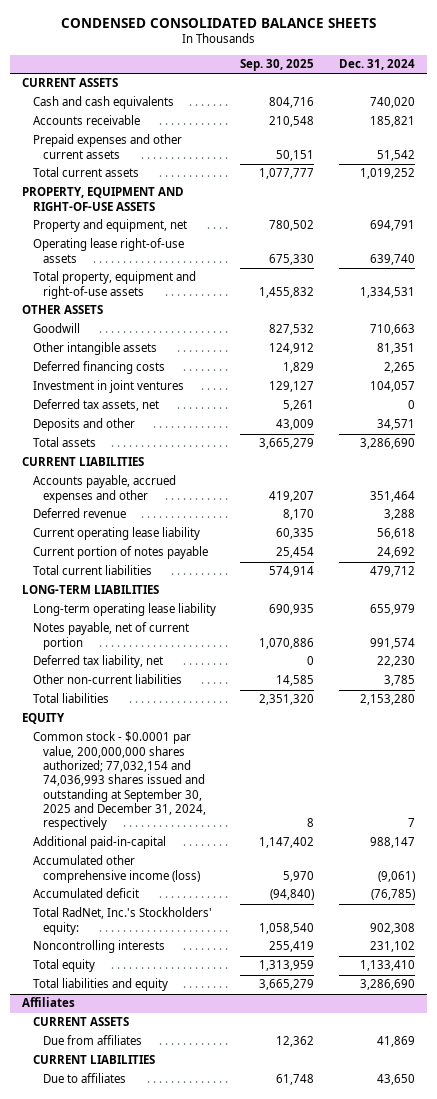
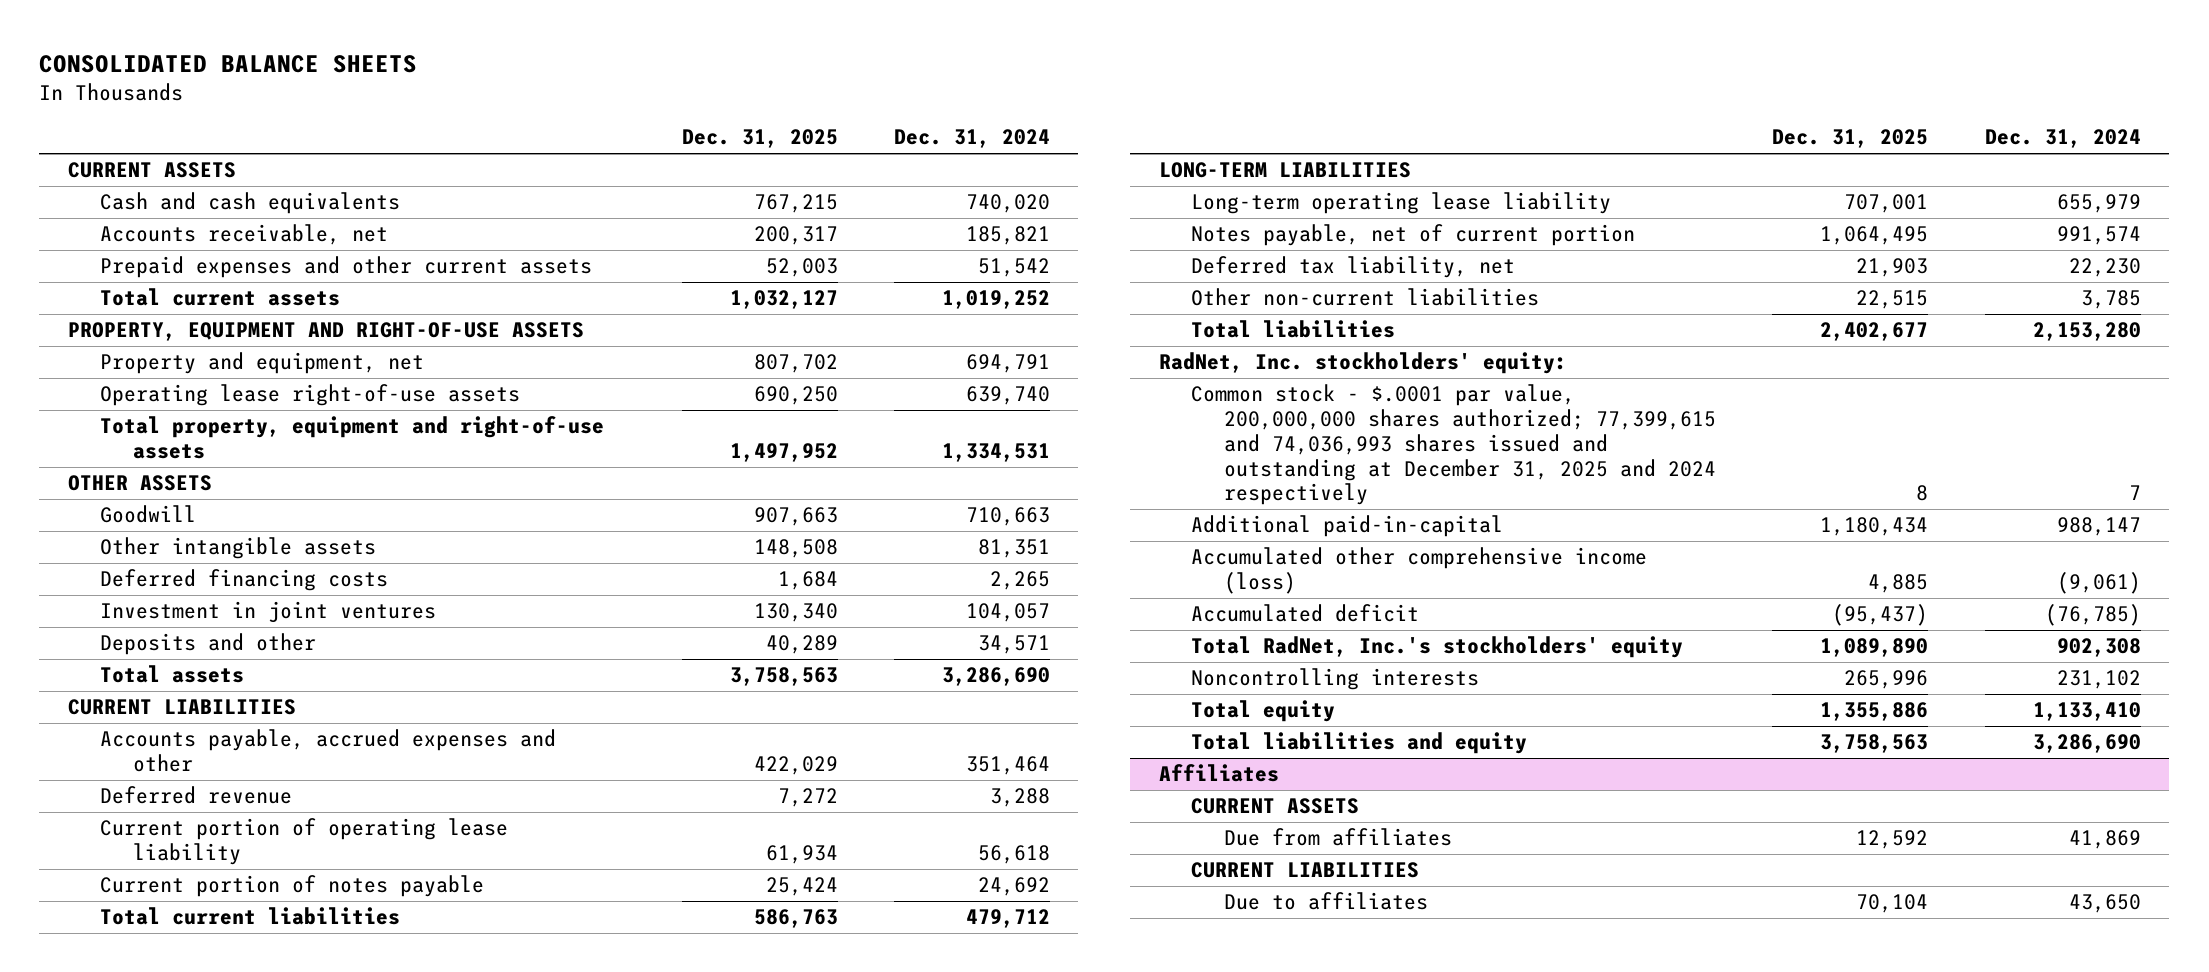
[60,17,376,28] CONDENSED CONSOLIDATED BALANCE SHEETS -> [39,54,418,73] CONSOLIDATED BALANCE SHEETS
[240,59,315,72] Sep. 30, 2025 -> none
none -> [681,129,838,149] Dec. 31, 2025
[32,115,140,126] Accounts receivable -> [100,224,389,246] Accounts receivable, net
[32,399,159,412] Deferred tax assets, net -> none
[32,527,200,541] Current operating lease liability -> [100,818,509,866] Current portion of operating lease liability
[22,713,66,725] EQUITY -> none
none -> [1158,352,1567,375] RadNet, Inc. stockholders' equity:
[32,731,207,831] Common stock - $0.0001 par value, 200,000,000 shares authorized; 77,032,154 and 74,036,993 shares issued and outstanding at September 30, 2025 and December 31, 2024, respectively -> [1191,384,1717,506] Common stock - $.0001 par value, 200,000,000 shares authorized; 77,399,615 and 74,036,993 shares issued and outstanding at December 31, 2025 and 2024 respectively
[32,907,212,935] Total RadNet, Inc.'s Stockholders' equity: -> [1191,636,1684,659] Total RadNet, Inc.'s stockholders' equity

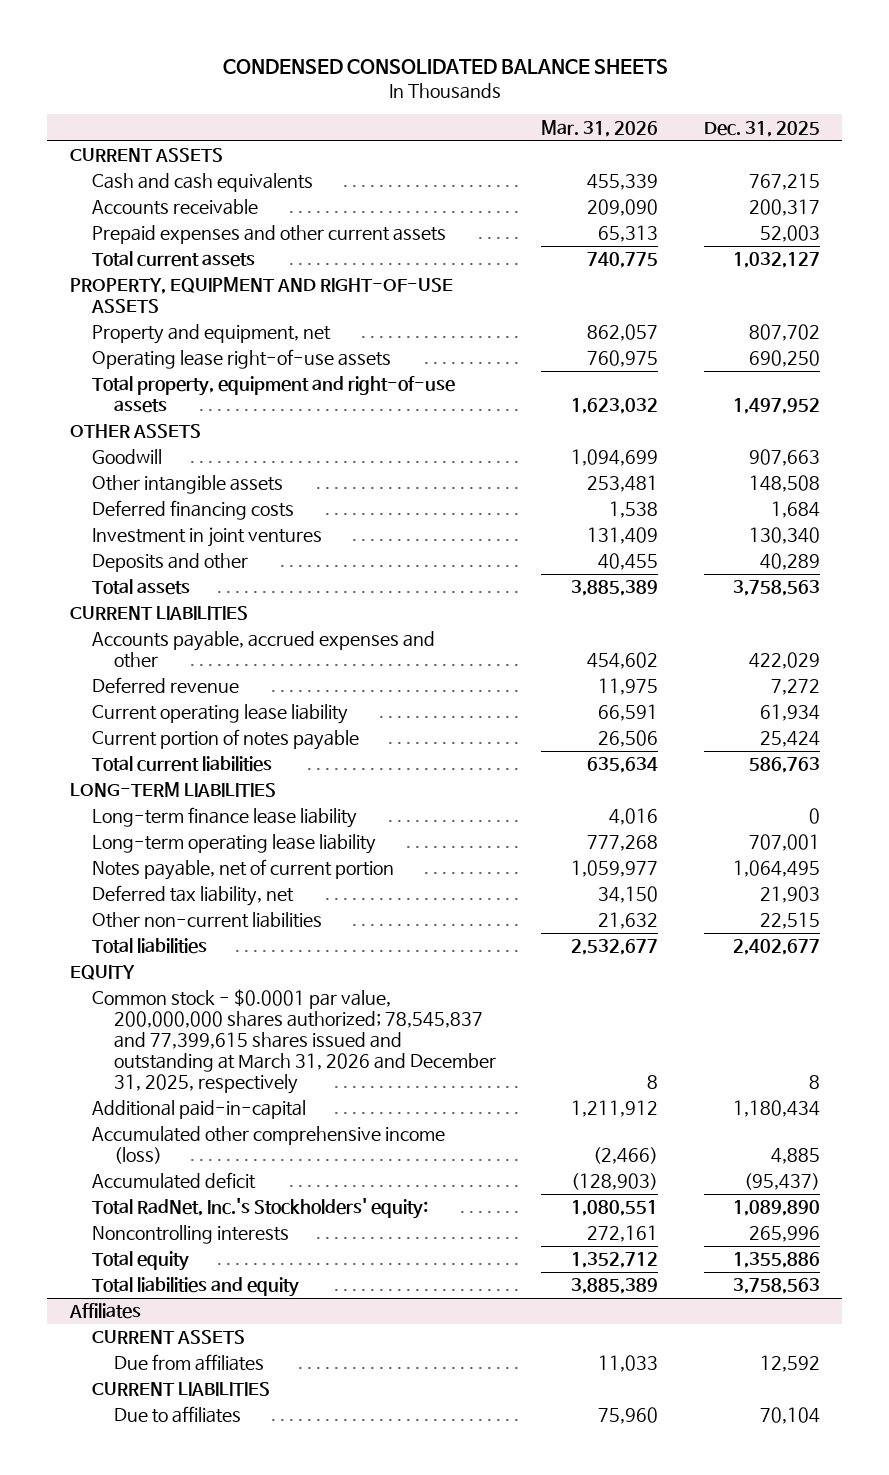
[39,54,418,73] CONSOLIDATED BALANCE SHEETS -> [222,58,668,74] CONDENSED CONSOLIDATED BALANCE SHEETS
[894,129,1051,149] Dec. 31, 2024 -> none
none -> [541,119,659,137] Mar. 31, 2026
[100,224,389,246] Accounts receivable, net -> [91,199,258,216] Accounts receivable
[100,818,509,866] Current portion of operating lease liability -> [91,704,348,725] Current operating lease liability
none -> [91,807,357,829] Long-term finance lease liability
[1158,352,1567,375] RadNet, Inc. stockholders' equity: -> none
none -> [69,965,135,981] EQUITY
[1191,384,1717,506] Common stock - $.0001 par value, 200,000,000 shares authorized; 77,399,615 and 74,036,993 shares issued and outstanding at December 31, 2025 and 2024 respectively -> [91,989,497,1094] Common stock - $0.0001 par value, 200,000,000 shares authorized; 78,545,837 and 77,399,615 shares issued and outstanding at March 31, 2026 and December 31, 2025, respectively
[1191,636,1684,659] Total RadNet, Inc.'s stockholders' equity -> [91,1198,428,1220] Total RadNet, Inc.'s Stockholders' equity:

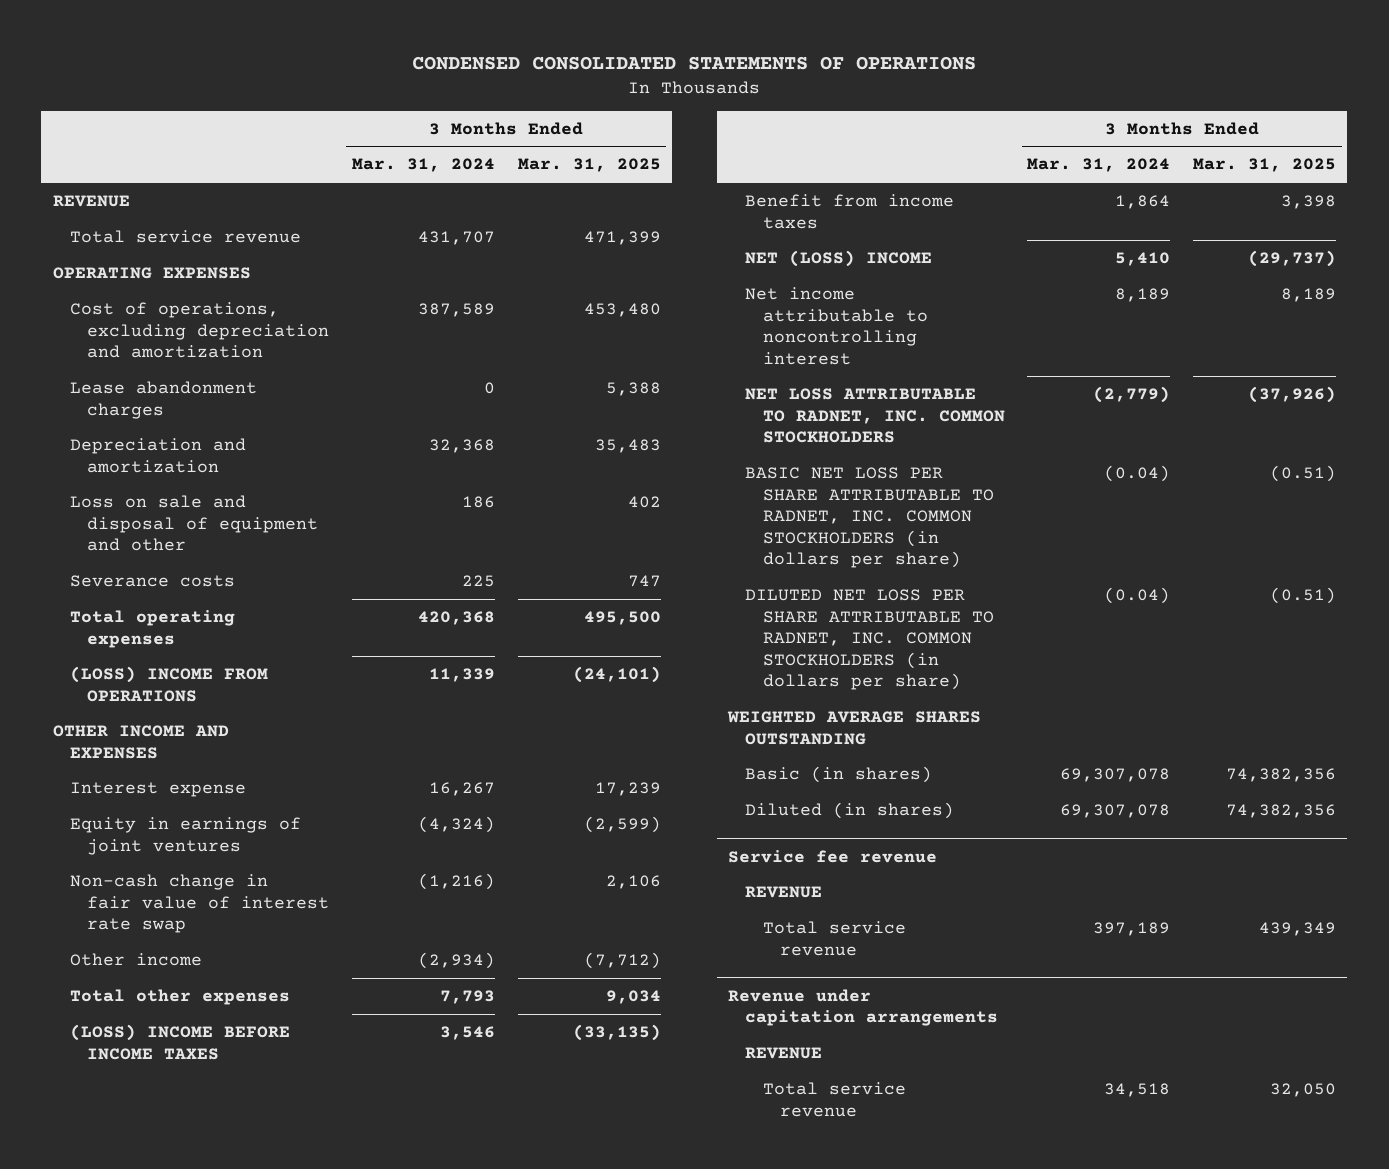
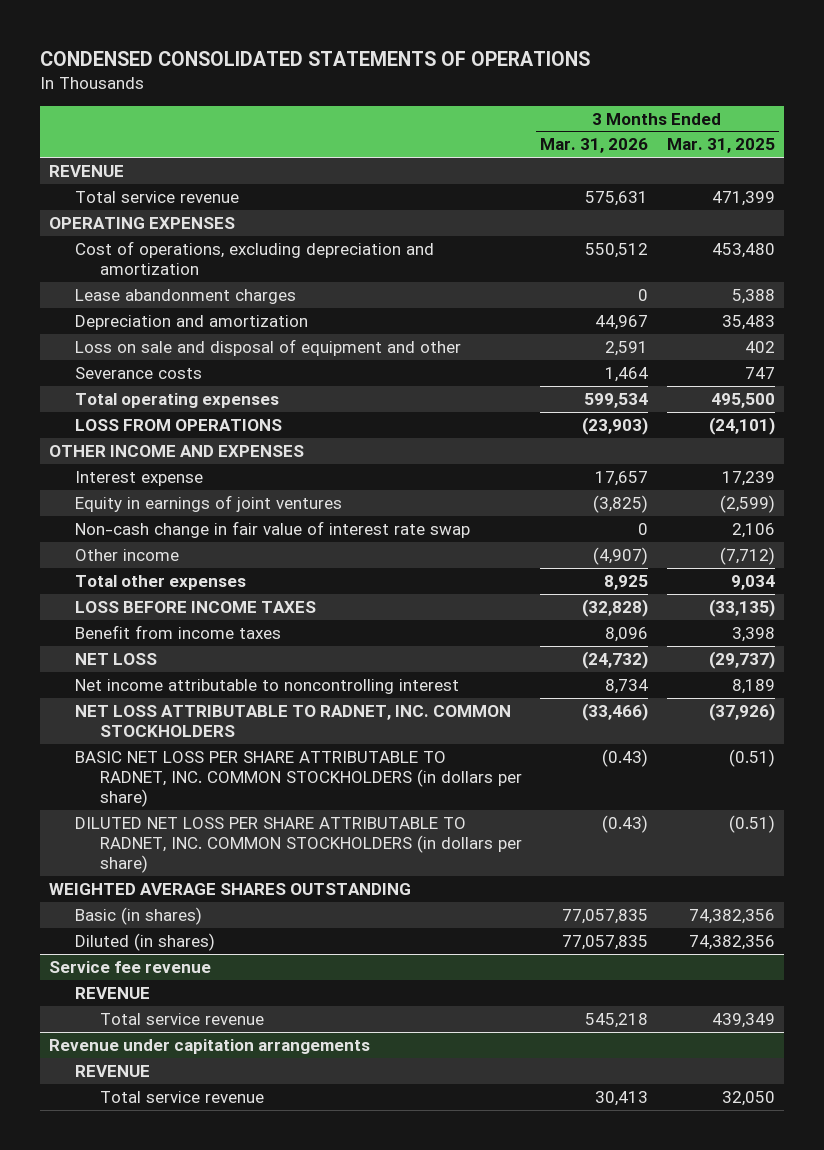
[352,158,496,173] Mar. 31, 2024 -> none
none -> [540,138,649,154] Mar. 31, 2026
[70,665,269,702] (LOSS) INCOME FROM OPERATIONS -> [74,418,282,431] LOSS FROM OPERATIONS
[70,1023,291,1060] (LOSS) INCOME BEFORE INCOME TAXES -> [74,600,316,613] LOSS BEFORE INCOME TAXES
[745,249,933,267] NET (LOSS) INCOME -> [74,652,157,665] NET LOSS

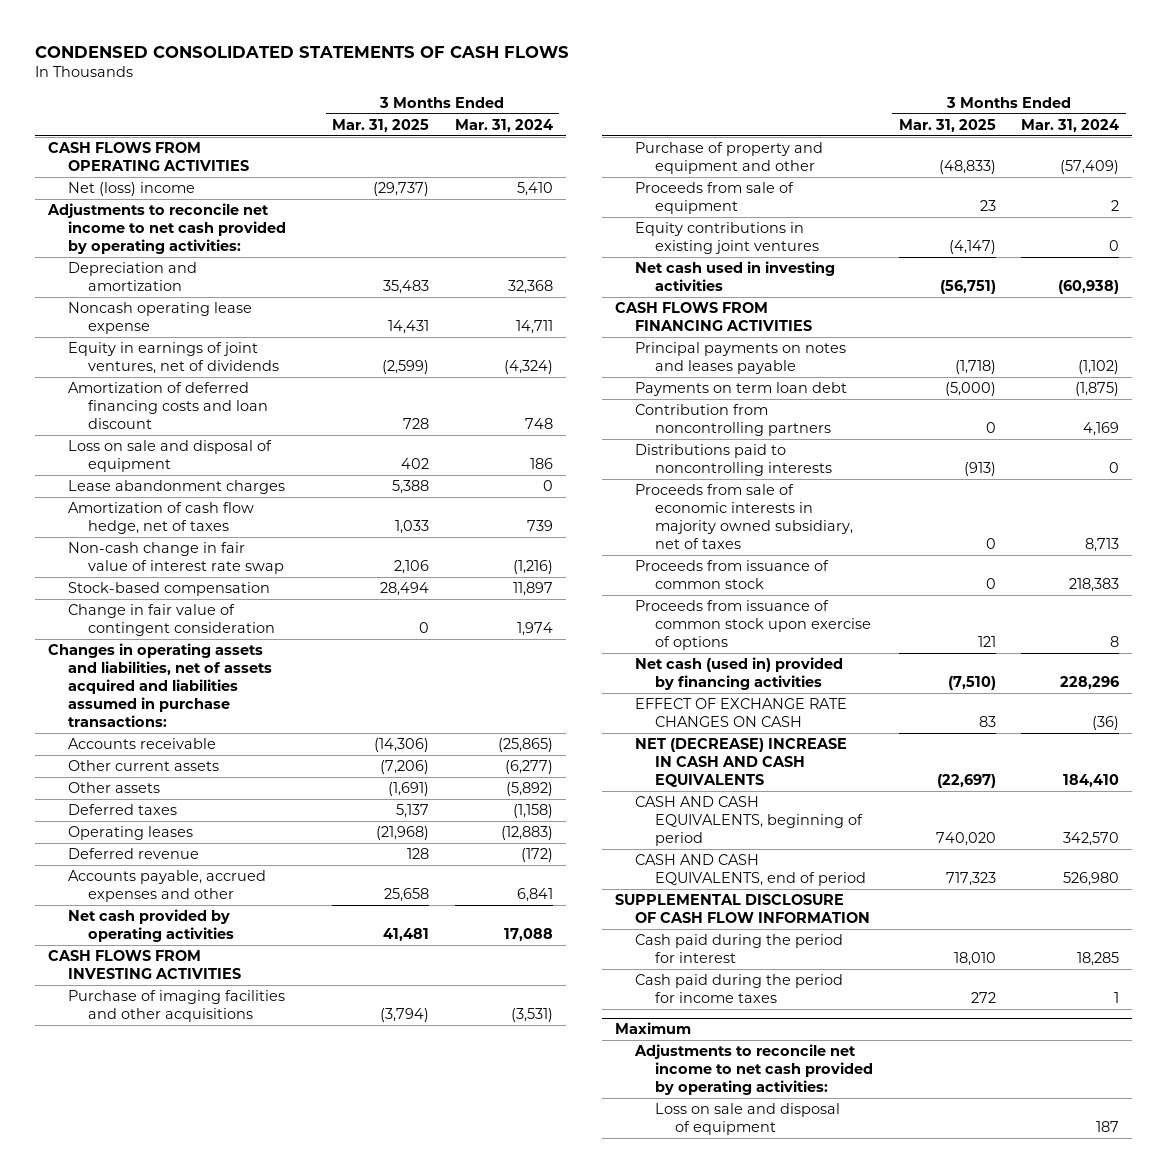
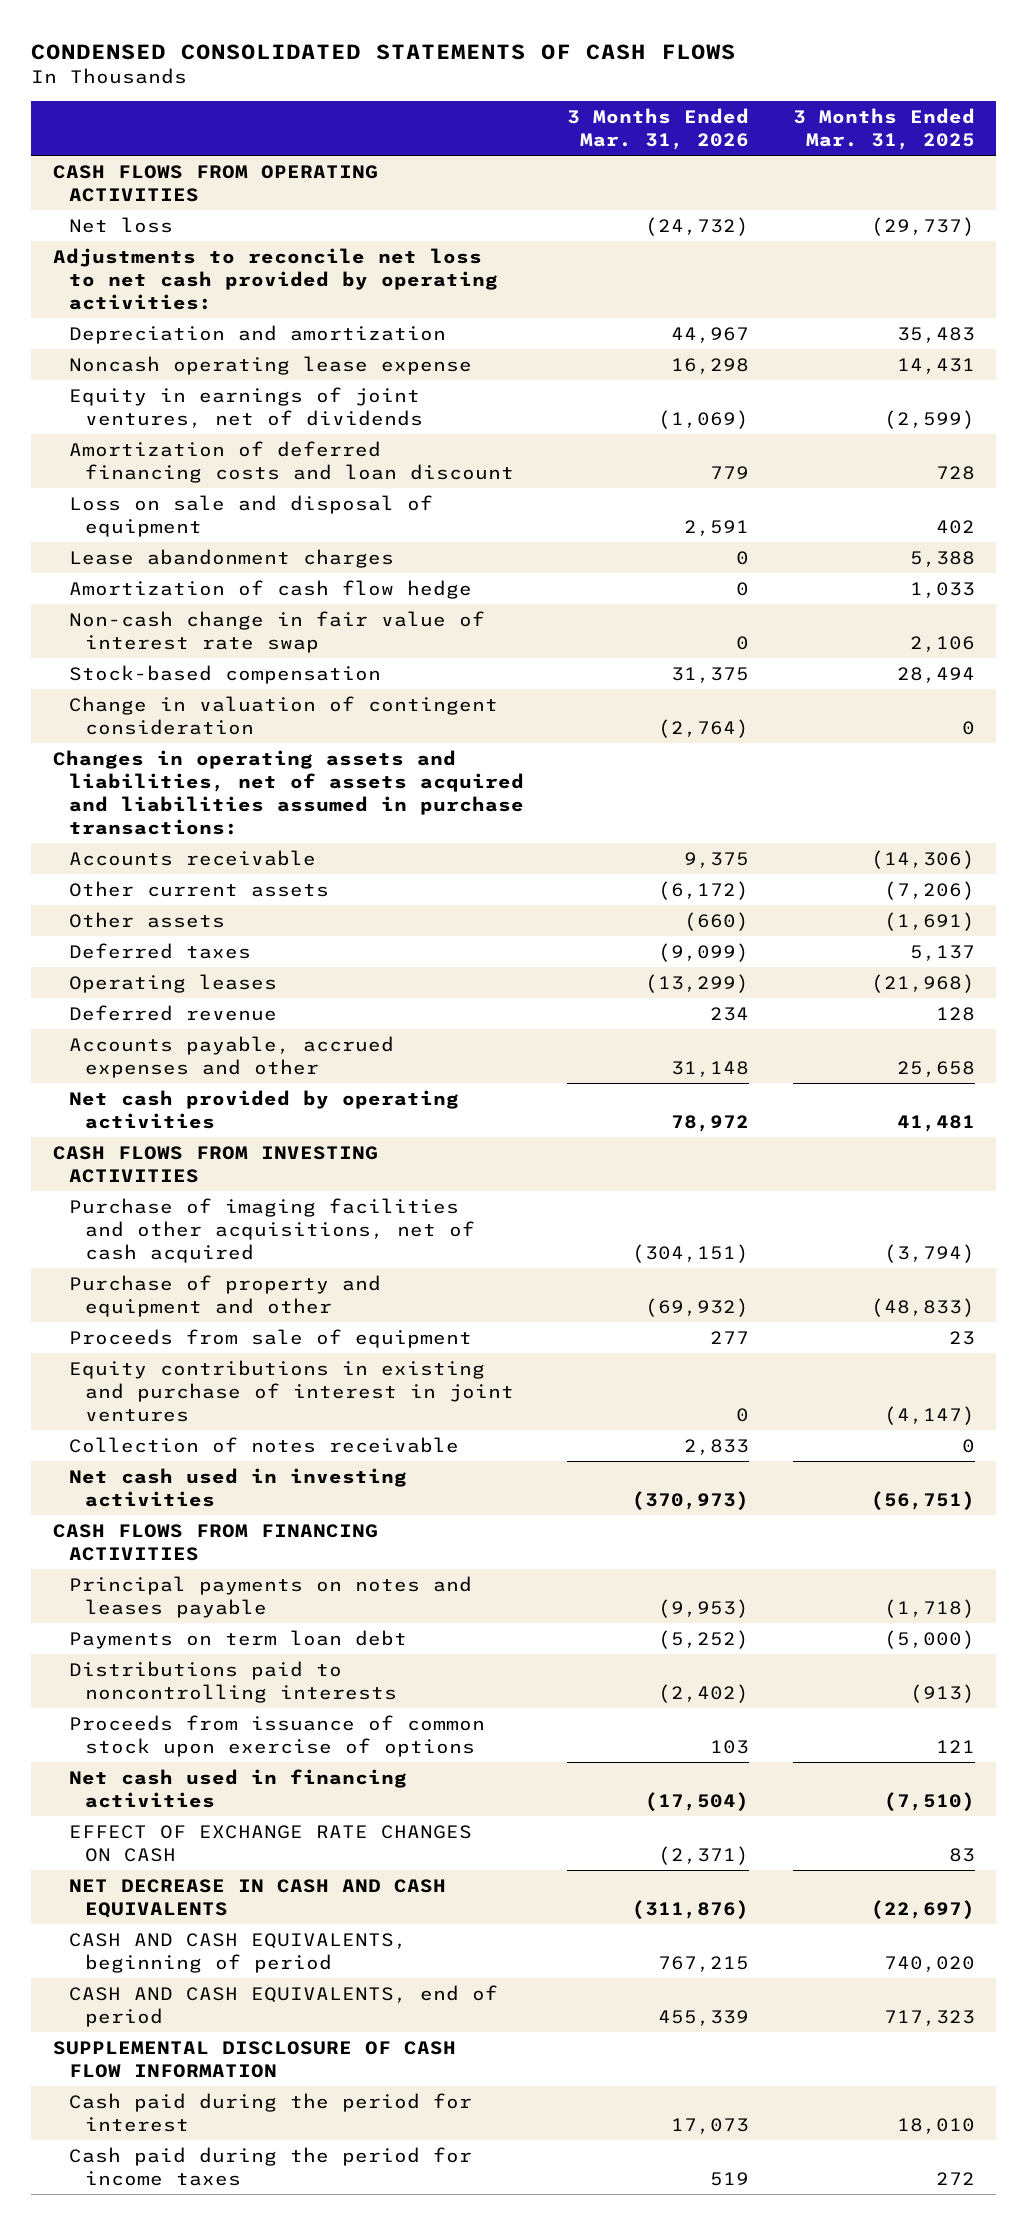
[454,118,553,132] Mar. 31, 2024 -> none
none -> [567,107,750,151] 3 Months Ended Mar. 31, 2026
[68,182,196,197] Net (loss) income -> [68,216,173,233] Net loss
[47,203,287,255] Adjustments to reconcile net income to net cash provided by operating activities: -> [52,247,498,311] Adjustments to reconcile net loss to net cash provided by operating activities:
[68,502,255,535] Amortization of cash flow hedge, net of taxes -> [68,579,472,599] Amortization of cash flow hedge
[68,604,276,637] Change in fair value of contingent consideration -> [68,695,498,735] Change in valuation of contingent consideration
[68,990,286,1023] Purchase of imaging facilities and other acquisitions -> [68,1197,476,1264] Purchase of imaging facilities and other acquisitions, net of cash acquired
[634,222,819,255] Equity contributions in existing joint ventures -> [68,1359,515,1423] Equity contributions in existing and purchase of interest in joint ventures
none -> [68,1436,459,1453] Collection of notes receivable
[634,404,831,437] Contribution from noncontrolling partners -> none
[634,484,853,550] Proceeds from sale of economic interests in majority owned subsidiary, net of taxes -> none
[634,560,829,590] Proceeds from issuance of common stock -> none
[634,657,843,691] Net cash (used in) provided by financing activities -> [68,1768,407,1808] Net cash used in financing activities
[634,738,847,788] NET (DECREASE) INCREASE IN CASH AND CASH EQUIVALENTS -> [68,1878,446,1918] NET DECREASE IN CASH AND CASH EQUIVALENTS
[614,1022,691,1035] Maximum -> none
[633,1044,873,1096] Adjustments to reconcile net income to net cash provided by operating activities: -> none
[654,1103,840,1136] Loss on sale and disposal of equipment -> none

